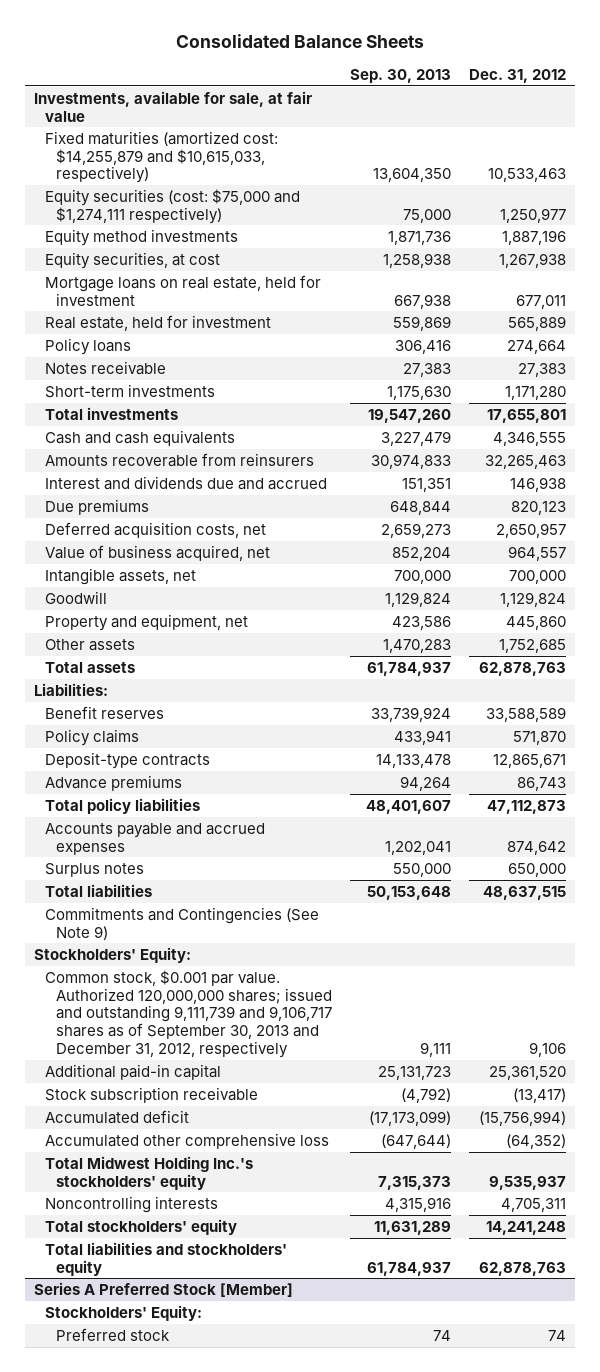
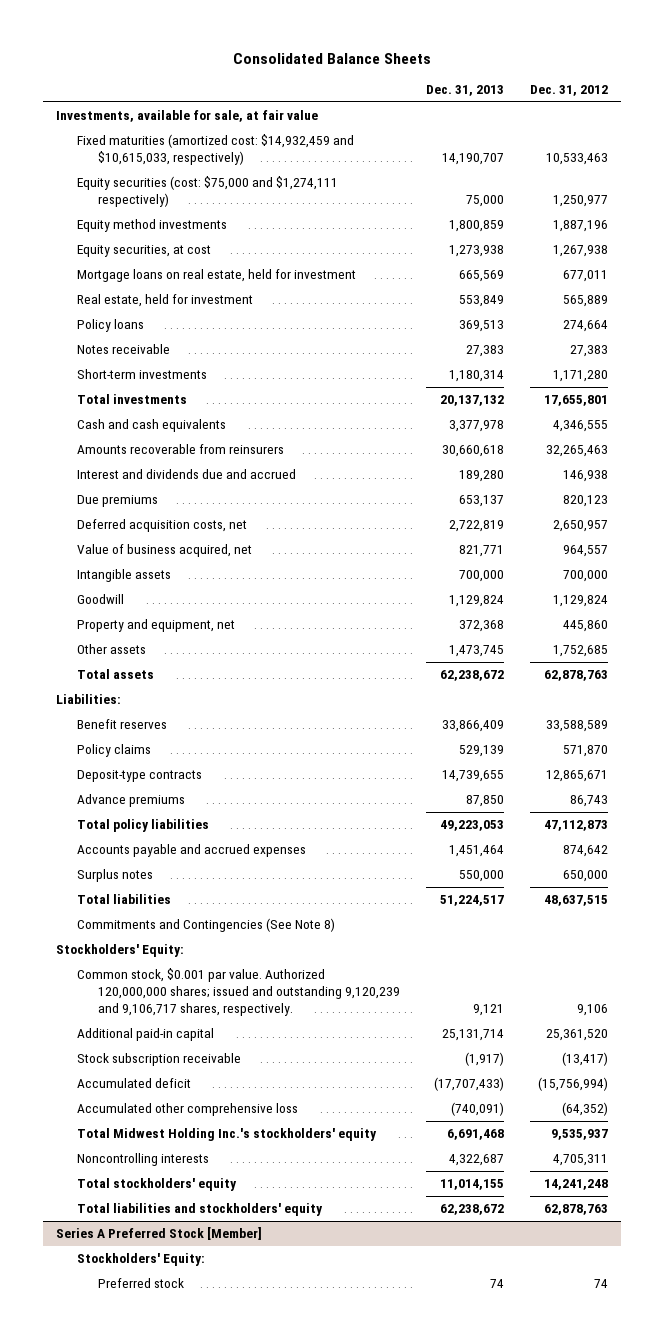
[350,69,452,84] Sep. 30, 2013 -> none
none -> [426,84,505,96] Dec. 31, 2013
[45,130,279,184] Fixed maturities (amortized cost: $14,255,879 and $10,615,033, respectively) -> [76,134,354,166] Fixed maturities (amortized cost: $14,932,459 and $10,615,033, respectively)
[45,567,197,585] Intangible assets, net -> [76,569,171,583] Intangible assets
[45,906,320,940] Commitments and Contingencies (See Note 9) -> [76,918,335,933] Commitments and Contingencies (See Note 8)
[45,969,333,1058] Common stock, $0.001 par value. Authorized 120,000,000 shares; issued and outstanding 9,111,739 and 9,106,717 shares as of September 30, 2013 and December 31, 2012, respectively -> [76,968,400,1017] Common stock, $0.001 par value. Authorized 120,000,000 shares; issued and outstanding 9,120,239 and 9,106,717 shares, respectively.

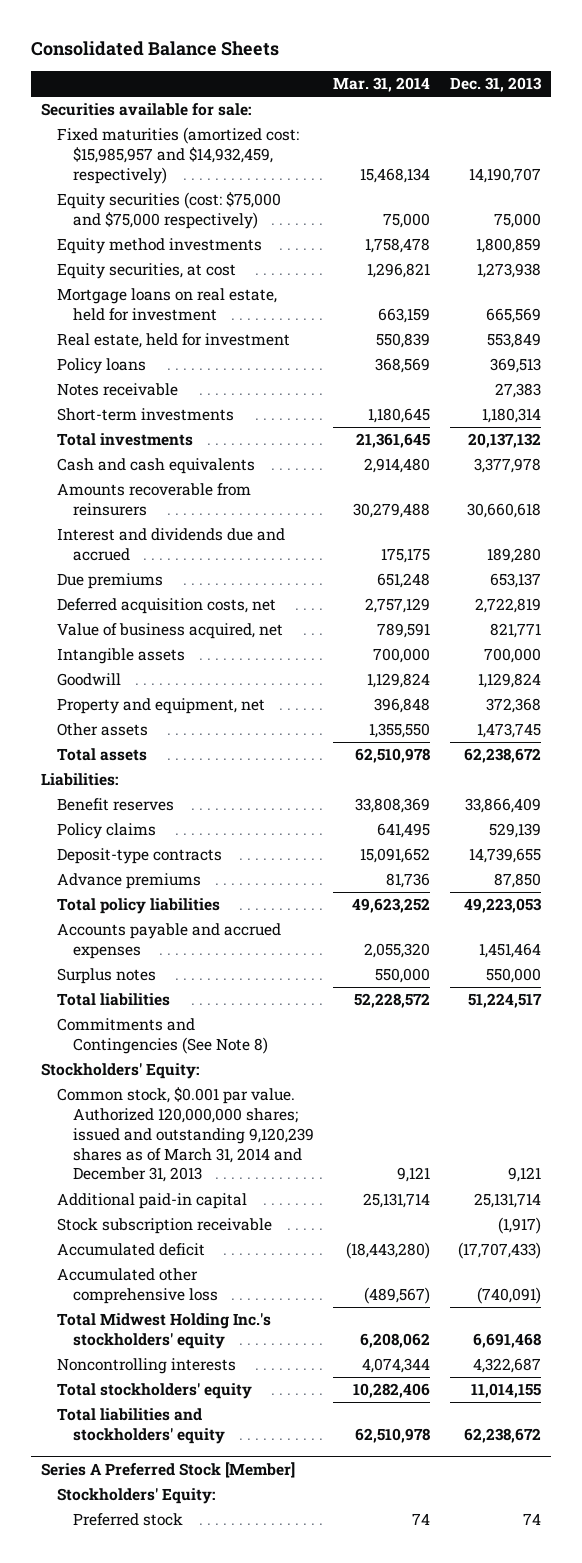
[530,84,609,96] Dec. 31, 2012 -> none
none -> [333,77,431,93] Mar. 31, 2014
[56,110,319,123] Investments, available for sale, at fair value -> [40,103,251,117] Securities available for sale:
[76,134,354,166] Fixed maturities (amortized cost: $14,932,459 and $10,615,033, respectively) -> [56,127,299,184] Fixed maturities (amortized cost: $15,985,957 and $14,932,459, respectively)
[76,176,338,208] Equity securities (cost: $75,000 and $1,274,111 respectively) -> [56,192,281,230] Equity securities (cost: $75,000 and $75,000 respectively)
[76,968,400,1017] Common stock, $0.001 par value. Authorized 120,000,000 shares; issued and outstanding 9,120,239 and 9,106,717 shares, respectively. -> [56,1087,314,1183] Common stock, $0.001 par value. Authorized 120,000,000 shares; issued and outstanding 9,120,239 shares as of March 31, 2014 and December 31, 2013

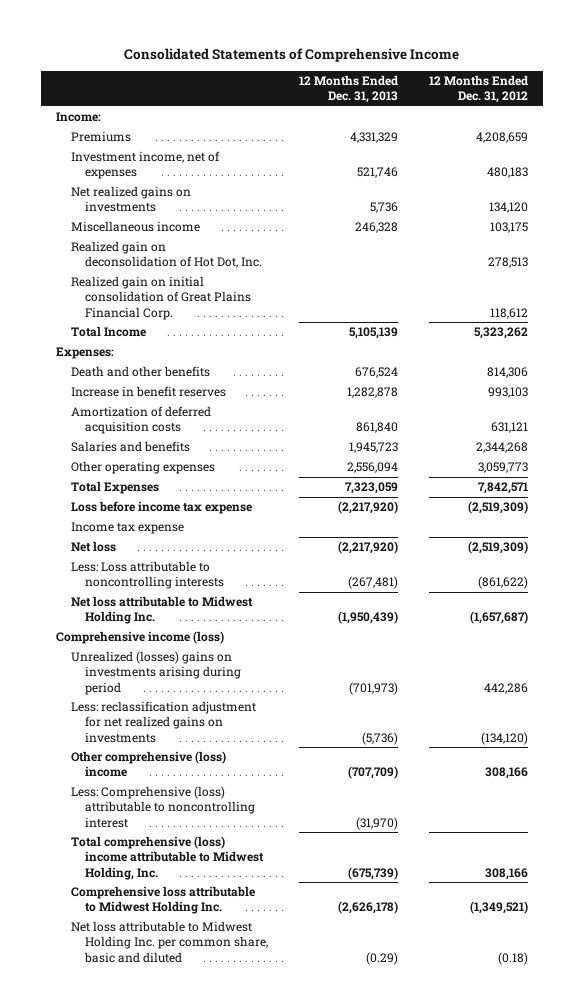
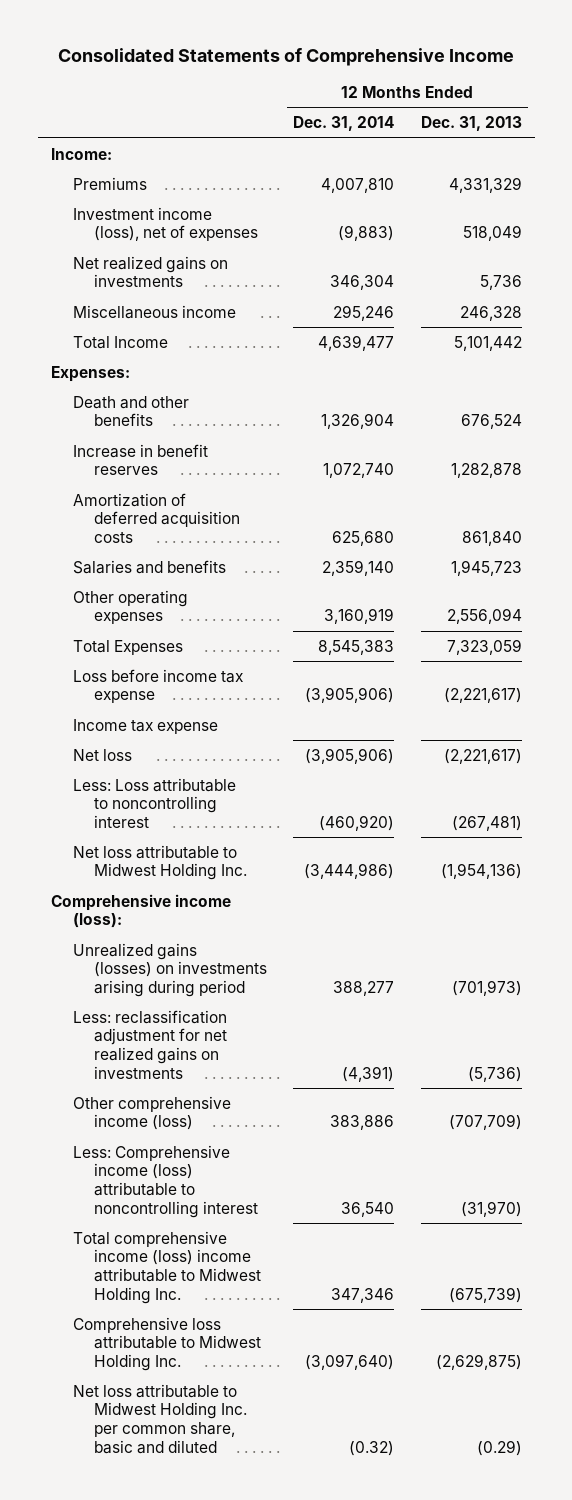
[428,74,528,104] 12 Months Ended Dec. 31, 2012 -> none
none -> [293,116,395,132] Dec. 31, 2014
[70,151,220,180] Investment income, net of expenses -> [72,206,259,242] Investment income (loss), net of expenses
[357,167,399,179] 521,746 -> [462,225,522,242] 518,049
[70,241,263,269] Realized gain on deconsolidation of Hot Dot, Inc. -> none
[70,276,252,320] Realized gain on initial consolidation of Great Plains Financial Corp. -> none
[349,327,399,340] 5,105,139 -> [453,335,522,351] 5,101,442
[338,501,399,515] (2,217,920) -> [443,688,522,704] (2,221,617)
[338,541,399,555] (2,217,920) -> [443,748,522,764] (2,221,617)
[70,561,225,590] Less: Loss attributable to noncontrolling interests -> [72,777,236,829] Less: Loss attributable to noncontrolling interest
[338,611,399,625] (1,950,439) -> [440,863,522,880] (1,954,136)
[55,631,224,645] Comprehensive income (loss) -> [50,893,231,929] Comprehensive income (loss):
[70,651,242,695] Unrealized (losses) gains on investments arising during period -> [72,942,268,998] Unrealized gains (losses) on investments arising during period
[70,751,226,778] Other comprehensive (loss) income -> [72,1095,231,1131] Other comprehensive income (loss)
[70,786,256,828] Less: Comprehensive (loss) attributable to noncontrolling interest -> [72,1144,259,1218] Less: Comprehensive income (loss) attributable to noncontrolling interest
[70,836,265,880] Total comprehensive (loss) income attributable to Midwest Holding, Inc. -> [72,1230,262,1304] Total comprehensive income (loss) income attributable to Midwest Holding Inc.
[338,901,399,915] (2,626,178) -> [435,1354,522,1371] (2,629,875)

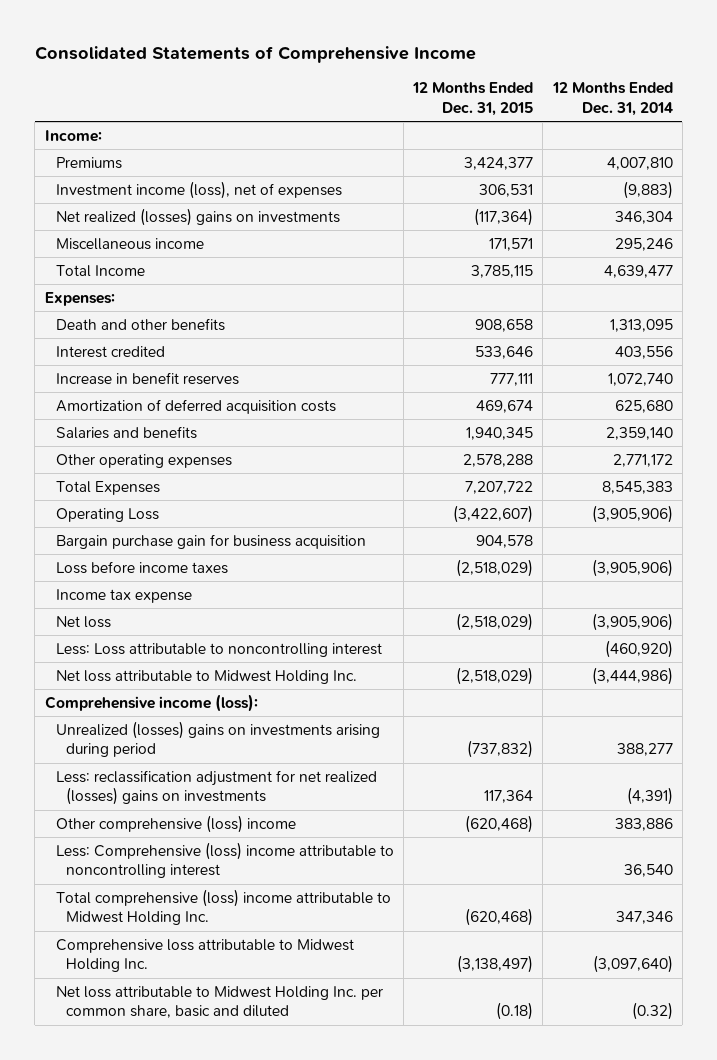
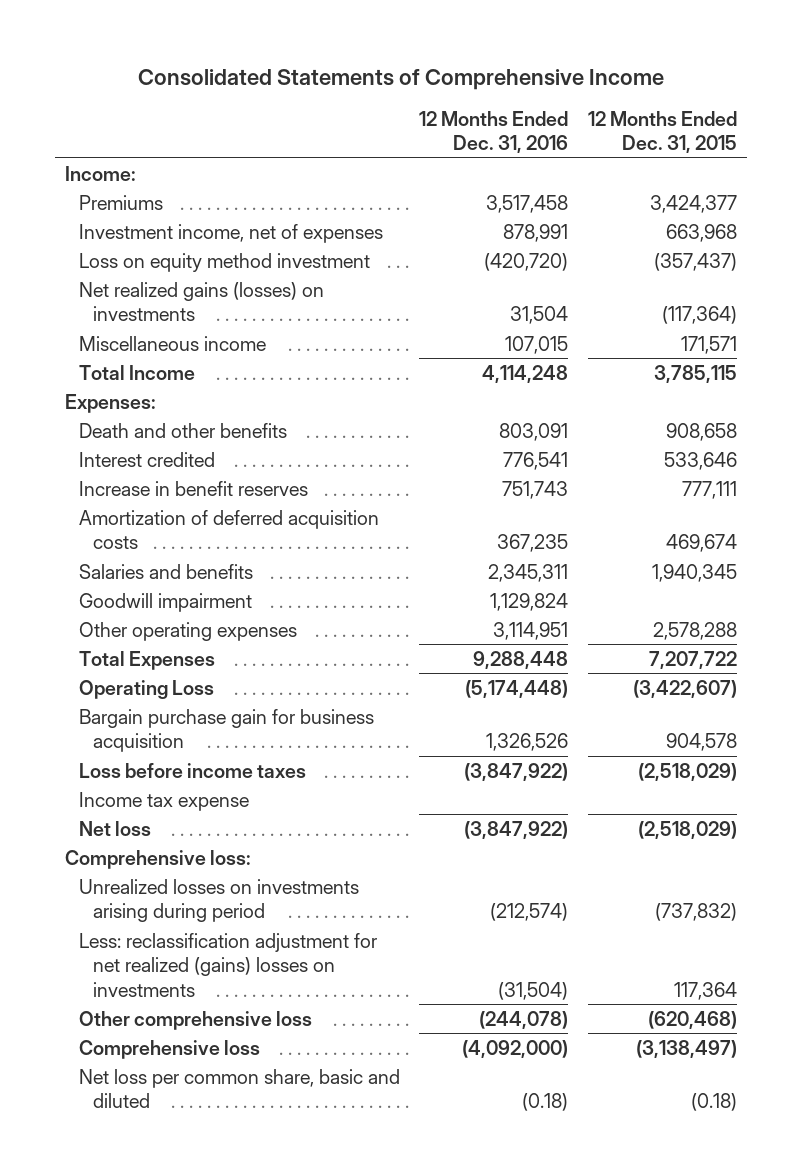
[551,82,673,116] 12 Months Ended Dec. 31, 2014 -> none
none -> [419,110,569,154] 12 Months Ended Dec. 31, 2016
[55,180,342,199] Investment income (loss), net of expenses -> [78,223,383,243] Investment income, net of expenses
[479,183,534,197] 306,531 -> [665,223,737,242] 663,968
none -> [78,252,370,272] Loss on equity method investment
[55,207,340,226] Net realized (losses) gains on investments -> [78,281,324,322] Net realized gains (losses) on investments
none -> [78,592,252,612] Goodwill impairment
[55,642,382,657] Less: Loss attributable to noncontrolling interest -> none
[55,669,357,684] Net loss attributable to Midwest Holding Inc. -> none
[55,841,394,879] Less: Comprehensive (loss) income attributable to noncontrolling interest -> none
[55,888,391,926] Total comprehensive (loss) income attributable to Midwest Holding Inc. -> none
[44,693,258,712] Comprehensive income (loss): -> [64,849,251,869] Comprehensive loss:
[55,720,380,758] Unrealized (losses) gains on investments arising during period -> [78,878,359,923] Unrealized losses on investments arising during period
[55,769,377,806] Less: reclassification adjustment for net realized (losses) gains on investments -> [78,932,377,997] Less: reclassification adjustment for net realized (gains) losses on investments
[55,814,296,833] Other comprehensive (loss) income -> [78,1010,312,1030] Other comprehensive loss
[55,938,354,973] Comprehensive loss attributable to Midwest Holding Inc. -> [78,1039,260,1059] Comprehensive loss
[55,985,383,1019] Net loss attributable to Midwest Holding Inc. per common share, basic and diluted -> [78,1068,400,1109] Net loss per common share, basic and diluted

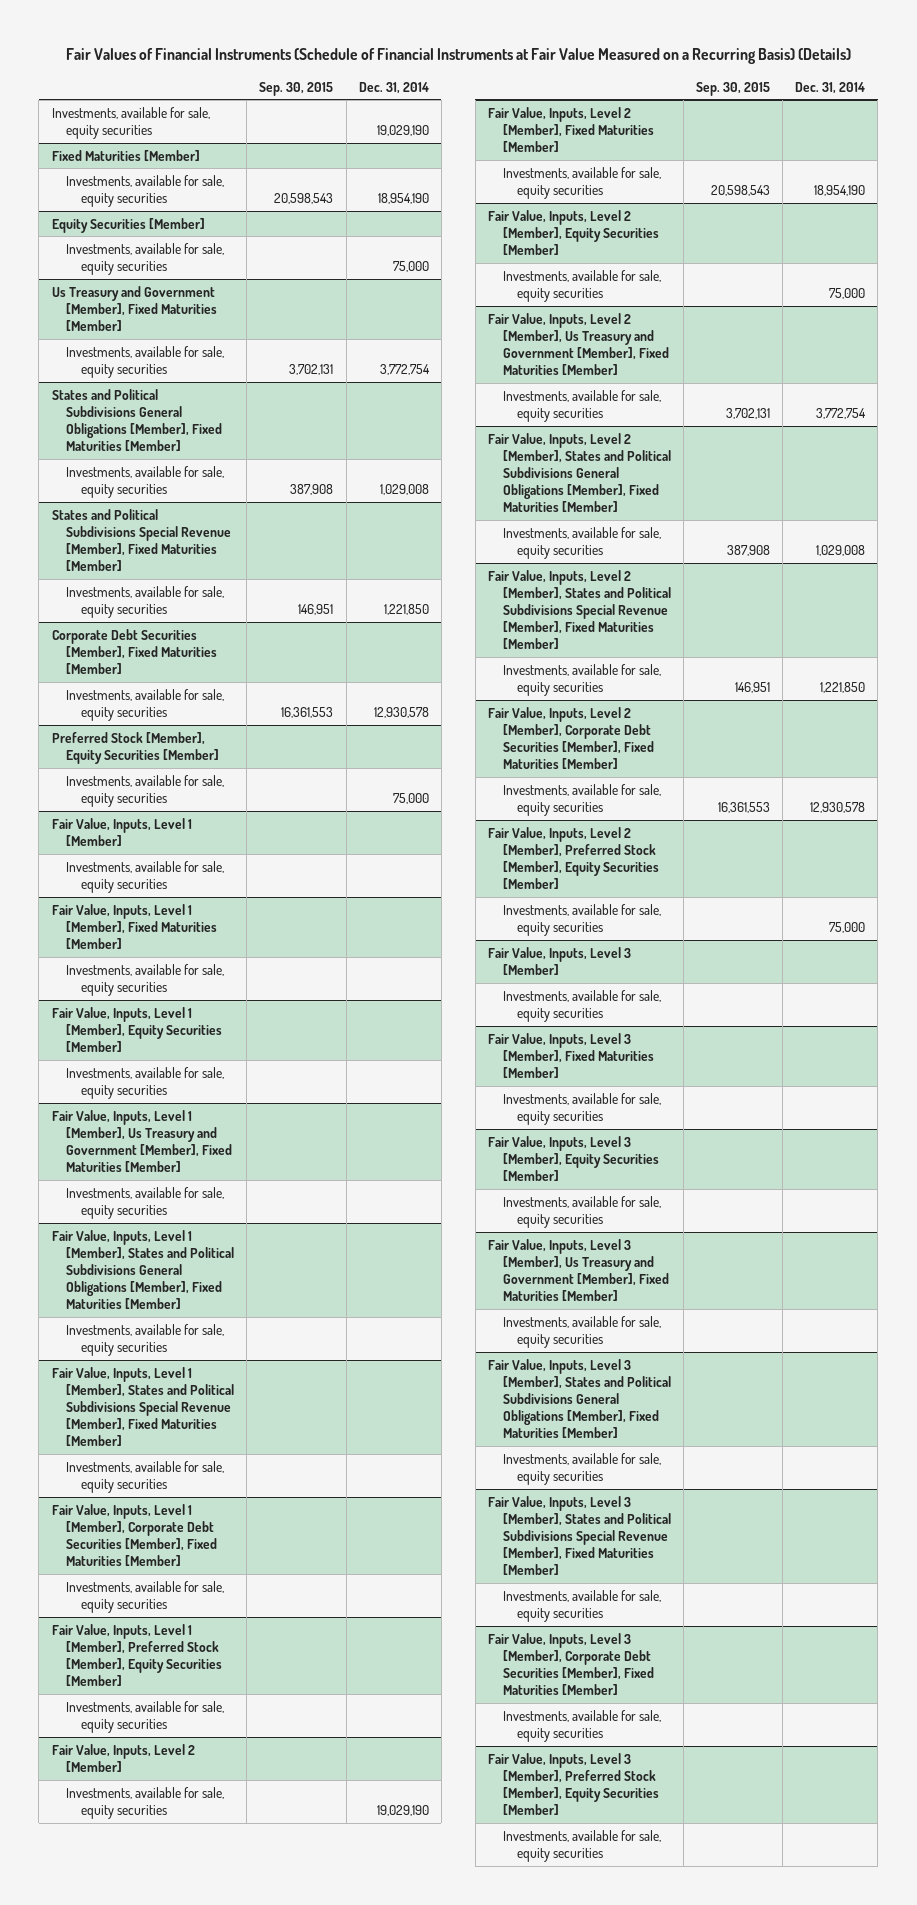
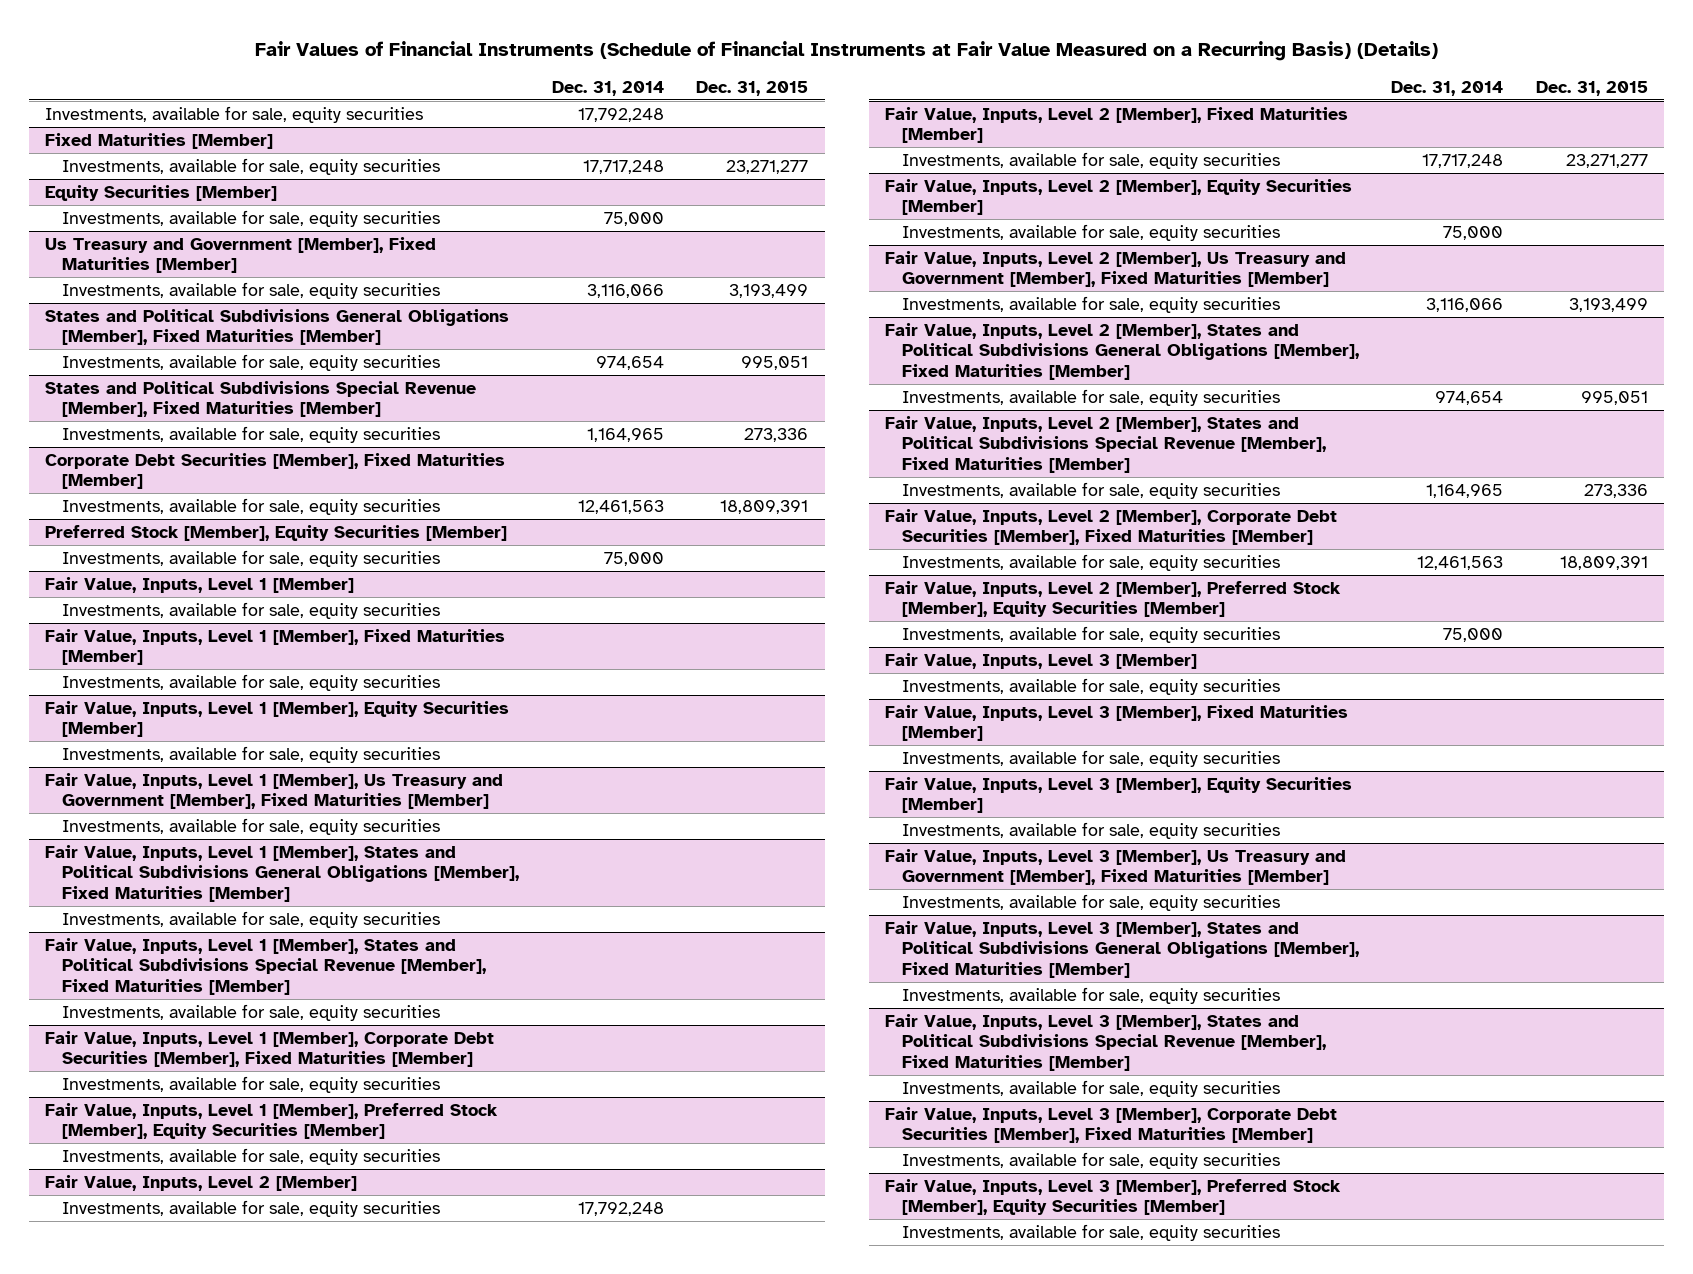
[259,81,334,96] Sep. 30, 2015 -> none
none -> [696,80,809,96] Dec. 31, 2015
[376,124,429,136] 19,029,190 -> [577,107,664,122] 17,792,248
[377,192,429,204] 18,954,190 -> [582,159,664,174] 17,717,248
[379,363,430,375] 3,772,754 -> [586,283,664,298] 3,116,066
[379,483,429,495] 1,029,008 -> [595,355,664,370] 974,654
[383,603,429,615] 1,221,850 -> [586,427,664,442] 1,164,965
[373,706,429,718] 12,930,578 -> [577,499,664,514] 12,461,563
[376,1804,429,1816] 19,029,190 -> [577,1201,664,1216] 17,792,248
[814,184,866,196] 18,954,190 -> [1422,153,1504,168] 17,717,248
[816,407,867,419] 3,772,754 -> [1426,297,1504,312] 3,116,066
[816,544,866,556] 1,029,008 -> [1435,390,1504,405] 974,654
[820,681,866,693] 1,221,850 -> [1426,483,1504,498] 1,164,965
[810,801,866,813] 12,930,578 -> [1417,555,1504,570] 12,461,563

